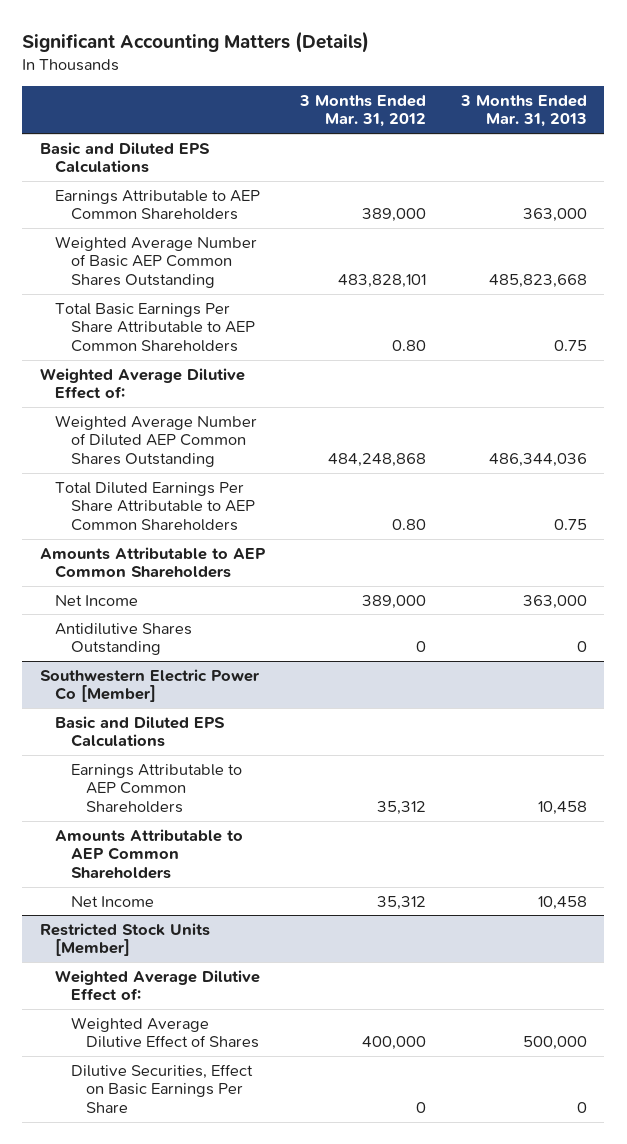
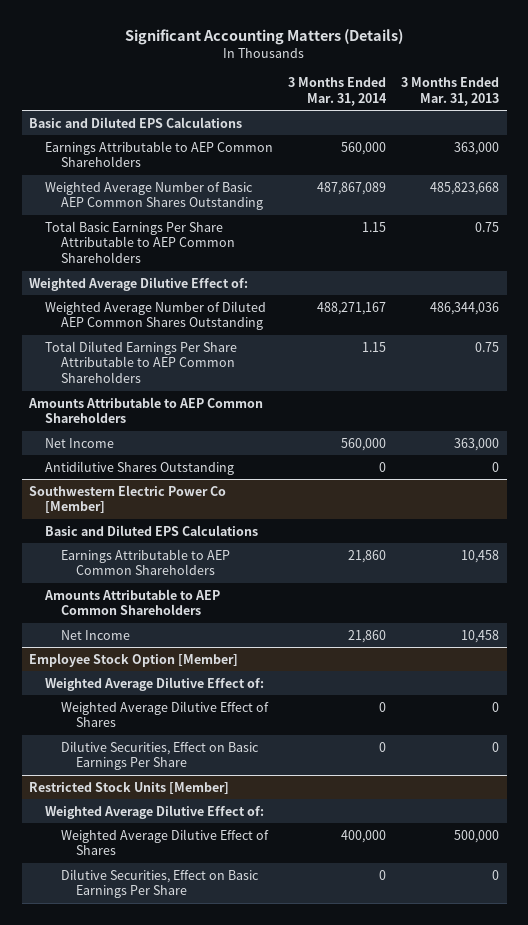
[298,94,426,128] 3 Months Ended Mar. 31, 2012 -> none
none -> [287,77,387,107] 3 Months Ended Mar. 31, 2014
none -> [29,652,239,667] Employee Stock Option [Member]
none -> [44,676,264,691] Weighted Average Dilutive Effect of:
none -> [60,700,269,728] Weighted Average Dilutive Effect of Shares
none -> [60,740,259,771] Dilutive Securities, Effect on Basic Earnings Per Share

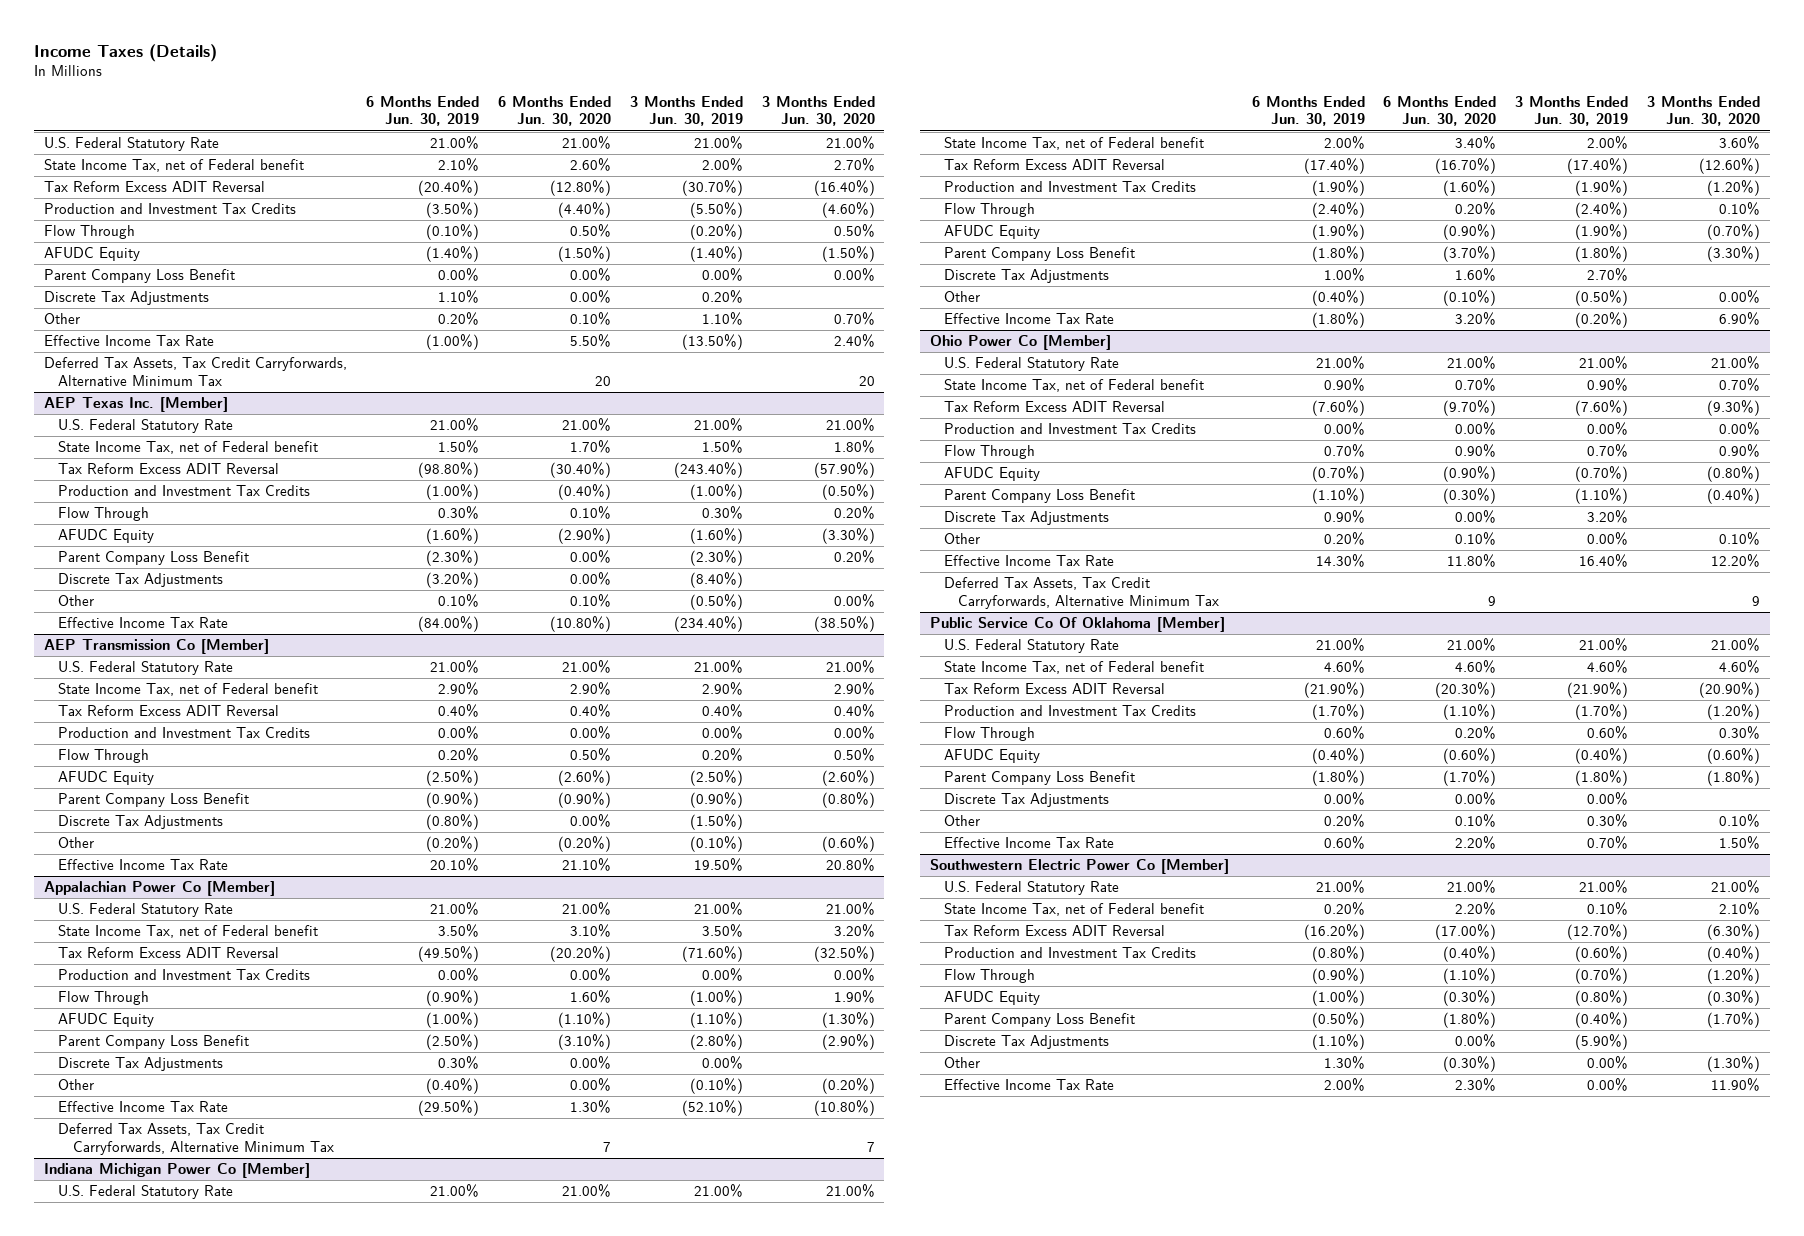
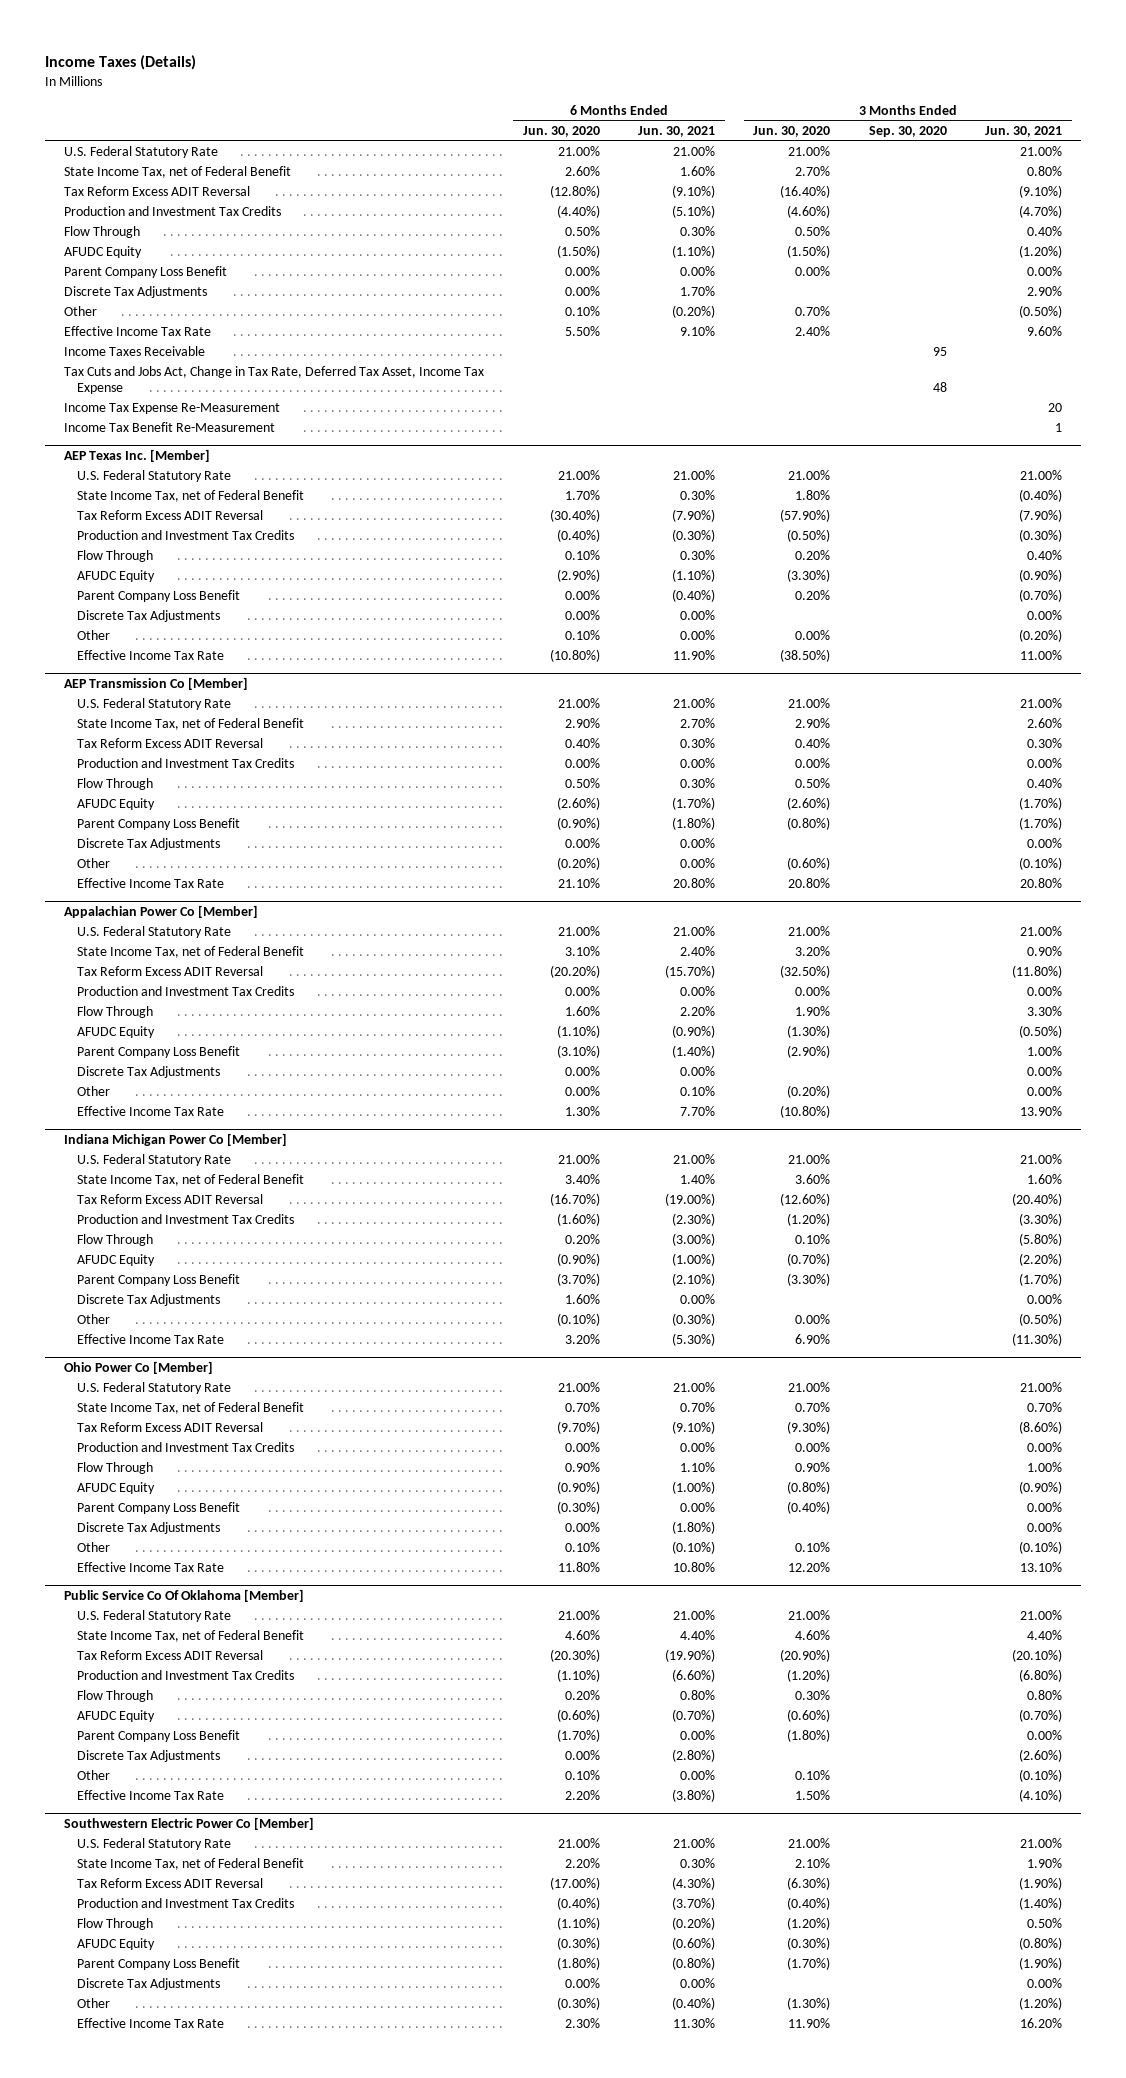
[365,95,479,127] 6 Months Ended Jun. 30, 2019 -> none
[629,95,743,127] 3 Months Ended Jun. 30, 2019 -> none
none -> [638,125,716,137] Jun. 30, 2021
none -> [868,125,947,137] Sep. 30, 2020
none -> [985,125,1063,137] Jun. 30, 2021
[43,159,304,173] State Income Tax, net of Federal benefit -> [64,165,292,178] State Income Tax, net of Federal Benefit
[43,357,347,388] Deferred Tax Assets, Tax Credit Carryforwards, Alternative Minimum Tax -> none
none -> [64,345,206,356] Income Taxes Receivable
none -> [64,365,485,394] Tax Cuts and Jobs Act, Change in Tax Rate, Deferred Tax Asset, Income Tax Expense
none -> [64,402,281,414] Income Tax Expense Re-Measurement
none -> [64,421,276,432] Income Tax Benefit Re-Measurement
[58,441,319,455] State Income Tax, net of Federal benefit -> [76,489,304,502] State Income Tax, net of Federal Benefit
[58,683,319,697] State Income Tax, net of Federal benefit -> [76,717,304,730] State Income Tax, net of Federal Benefit
[58,925,319,939] State Income Tax, net of Federal benefit -> [76,945,304,958] State Income Tax, net of Federal Benefit
[58,1123,334,1156] Deferred Tax Assets, Tax Credit Carryforwards, Alternative Minimum Tax -> none
[943,137,1204,151] State Income Tax, net of Federal benefit -> [76,1173,304,1186] State Income Tax, net of Federal Benefit
[943,379,1204,393] State Income Tax, net of Federal benefit -> [76,1401,304,1414] State Income Tax, net of Federal Benefit
[943,577,1220,610] Deferred Tax Assets, Tax Credit Carryforwards, Alternative Minimum Tax -> none
[943,661,1204,675] State Income Tax, net of Federal benefit -> [76,1629,304,1642] State Income Tax, net of Federal Benefit
[943,903,1204,917] State Income Tax, net of Federal benefit -> [76,1857,304,1870] State Income Tax, net of Federal Benefit

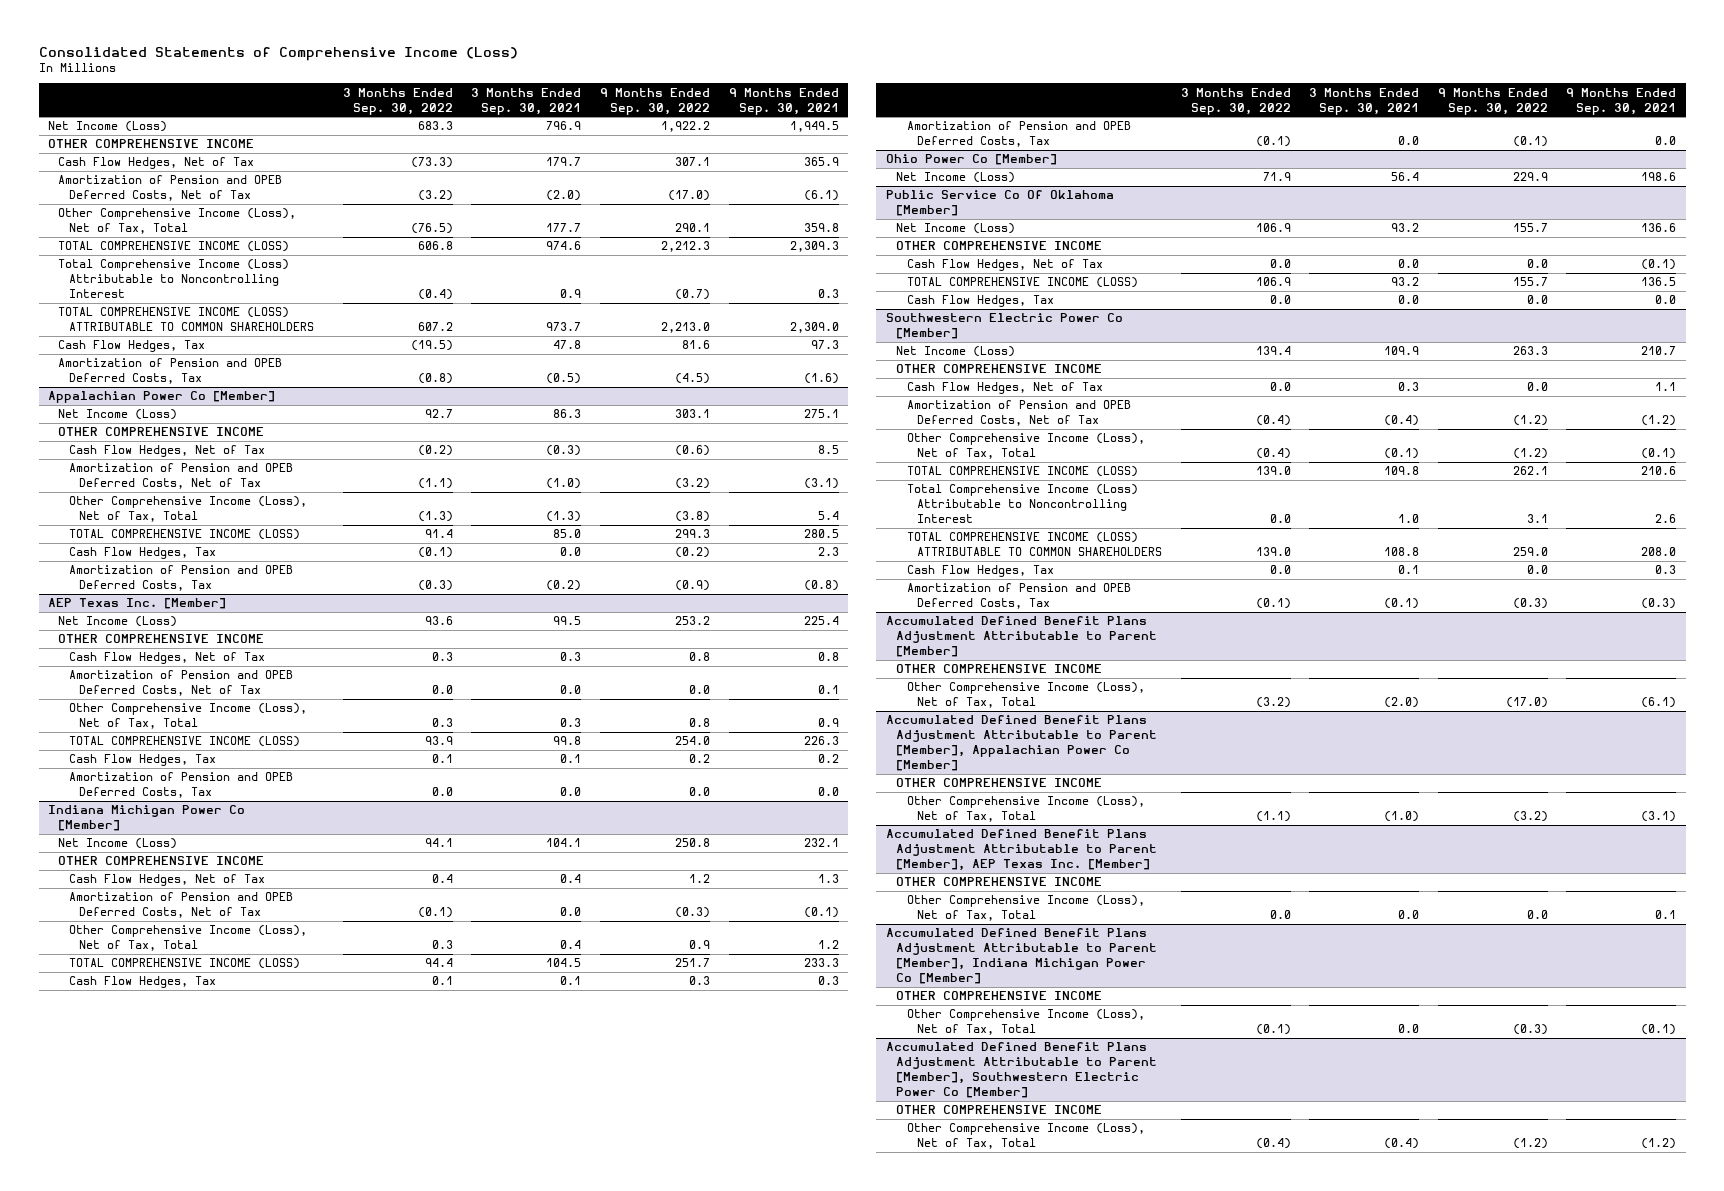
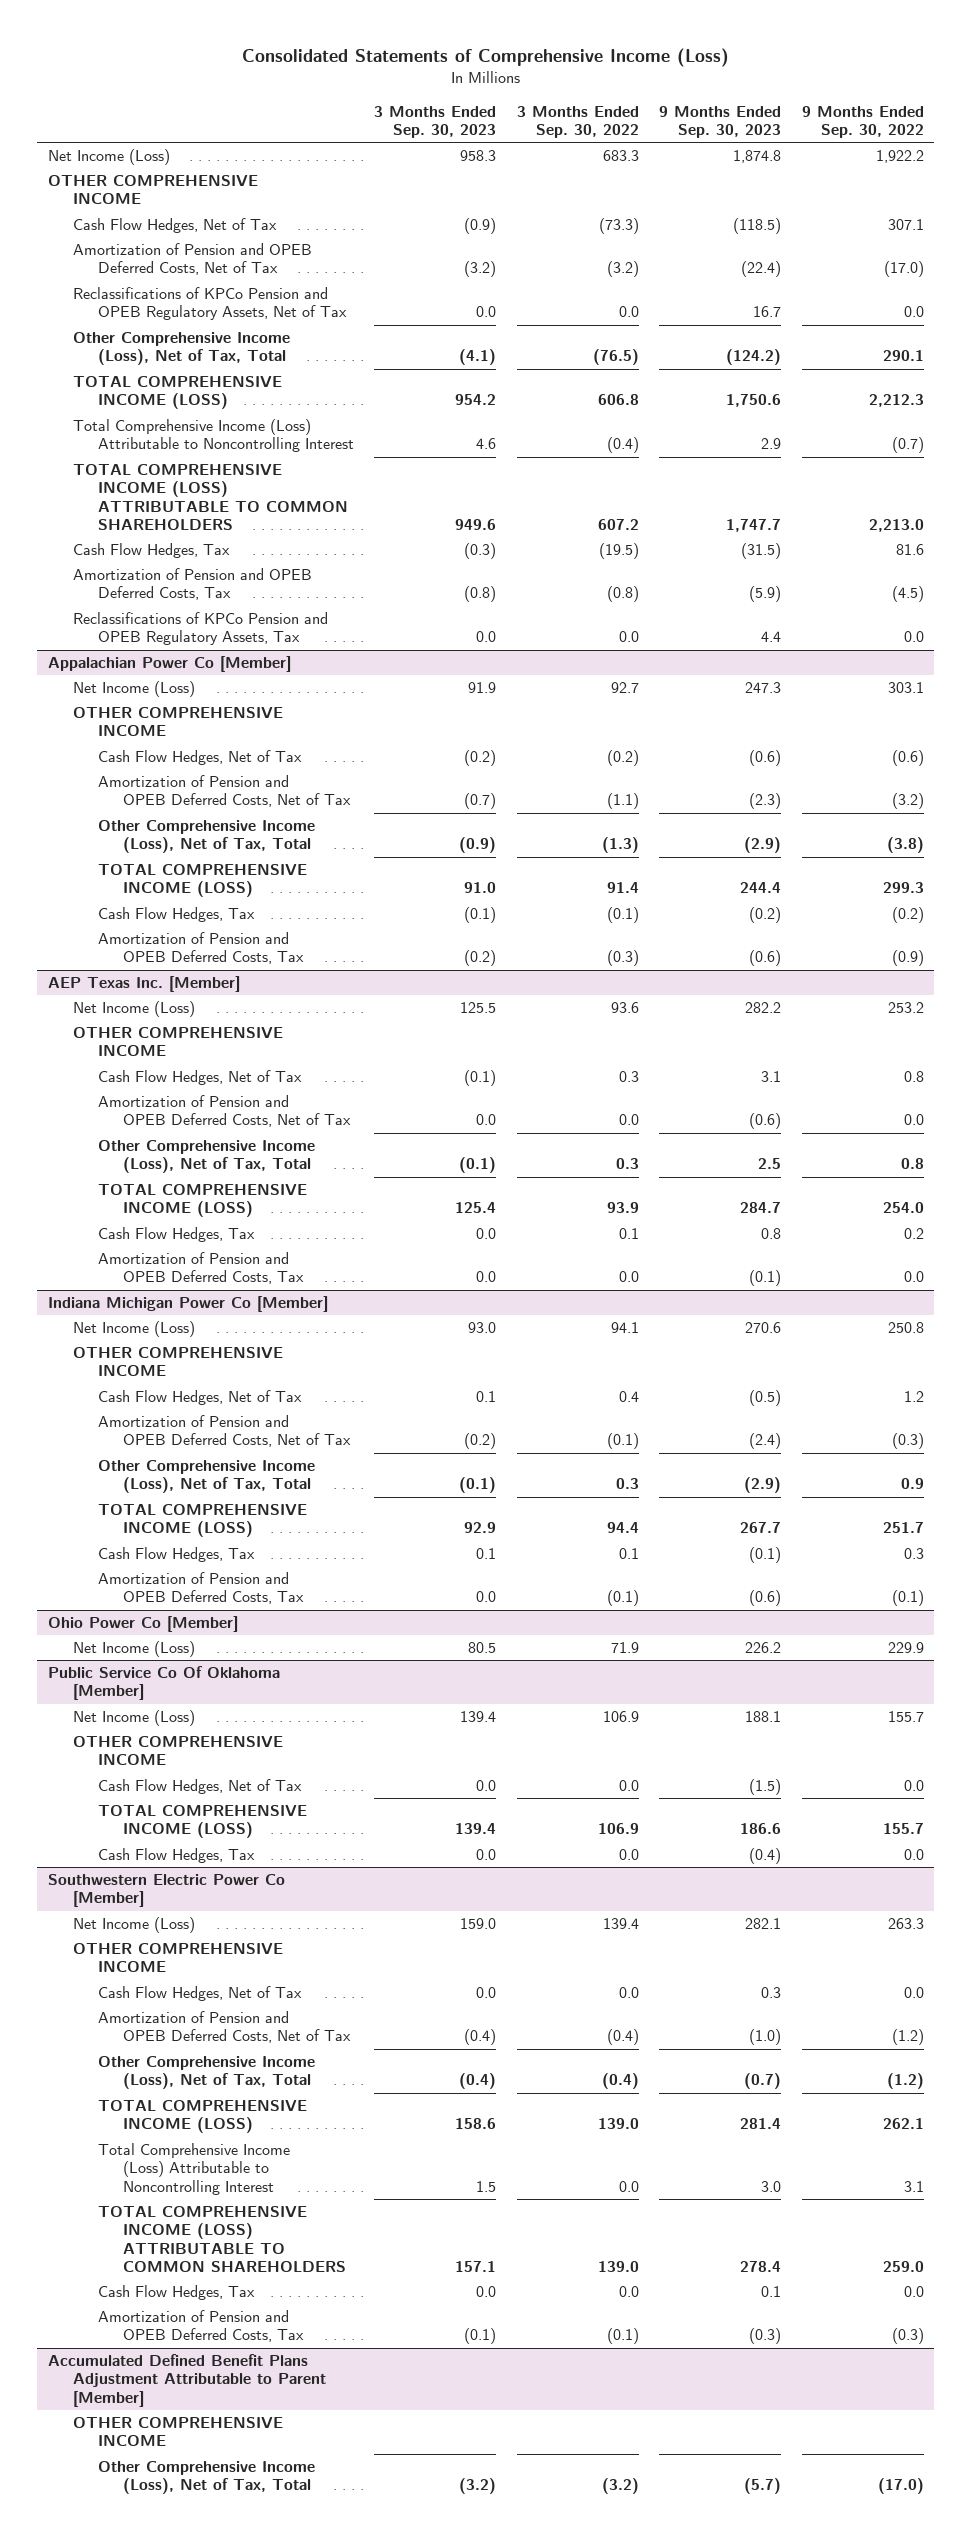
[471,87,582,115] 3 Months Ended Sep. 30, 2021 -> none
[728,87,839,115] 9 Months Ended Sep. 30, 2021 -> none
none -> [374,105,497,139] 3 Months Ended Sep. 30, 2023
none -> [659,105,782,139] 9 Months Ended Sep. 30, 2023
none -> [72,287,347,321] Reclassifications of KPCo Pension and OPEB Regulatory Assets, Net of Tax
none -> [72,612,328,646] Reclassifications of KPCo Pension and OPEB Regulatory Assets, Tax
[885,715,1158,771] Accumulated Defined Benefit Plans Adjustment Attributable to Parent [Member], Appalachian Power Co [Member] -> none
[896,778,1103,788] OTHER COMPREHENSIVE INCOME -> none
[906,796,1145,823] Other Comprehensive Income (Loss), Net of Tax, Total -> none
[885,829,1158,872] Accumulated Defined Benefit Plans Adjustment Attributable to Parent [Member], AEP Texas Inc. [Member] -> none
[896,877,1103,887] OTHER COMPREHENSIVE INCOME -> none
[906,895,1145,922] Other Comprehensive Income (Loss), Net of Tax, Total -> none
[885,928,1158,984] Accumulated Defined Benefit Plans Adjustment Attributable to Parent [Member], Indiana Michigan Power Co [Member] -> none
[896,991,1103,1001] OTHER COMPREHENSIVE INCOME -> none
[906,1009,1145,1036] Other Comprehensive Income (Loss), Net of Tax, Total -> none
[885,1042,1158,1098] Accumulated Defined Benefit Plans Adjustment Attributable to Parent [Member], Southwestern Electric Power Co [Member] -> none
[896,1105,1103,1115] OTHER COMPREHENSIVE INCOME -> none
[906,1123,1145,1150] Other Comprehensive Income (Loss), Net of Tax, Total -> none

